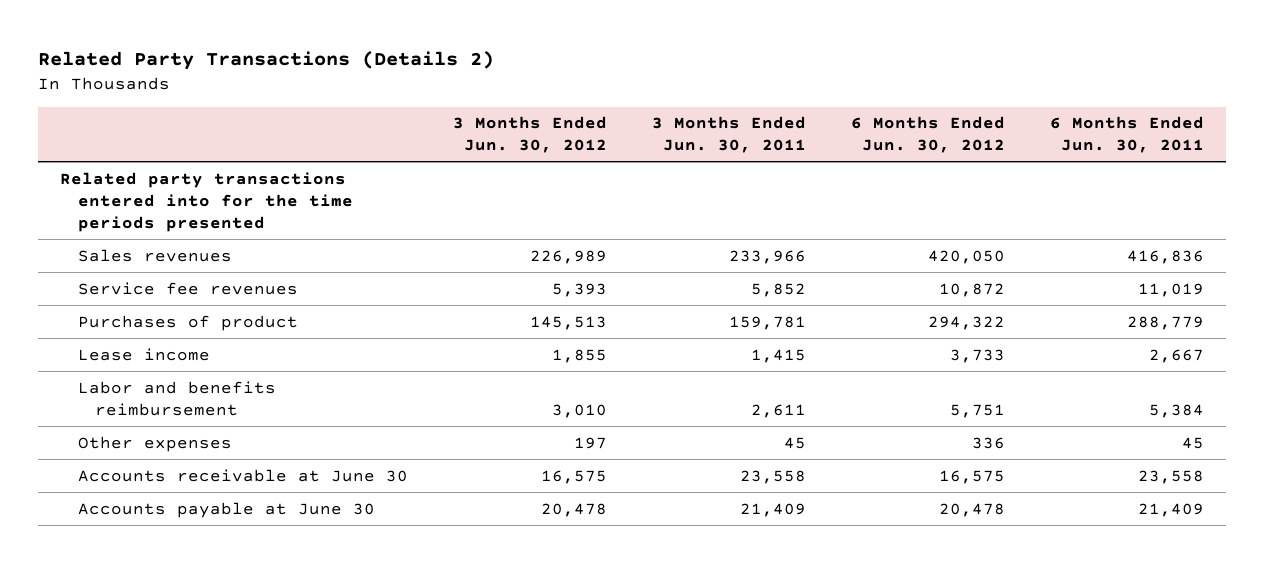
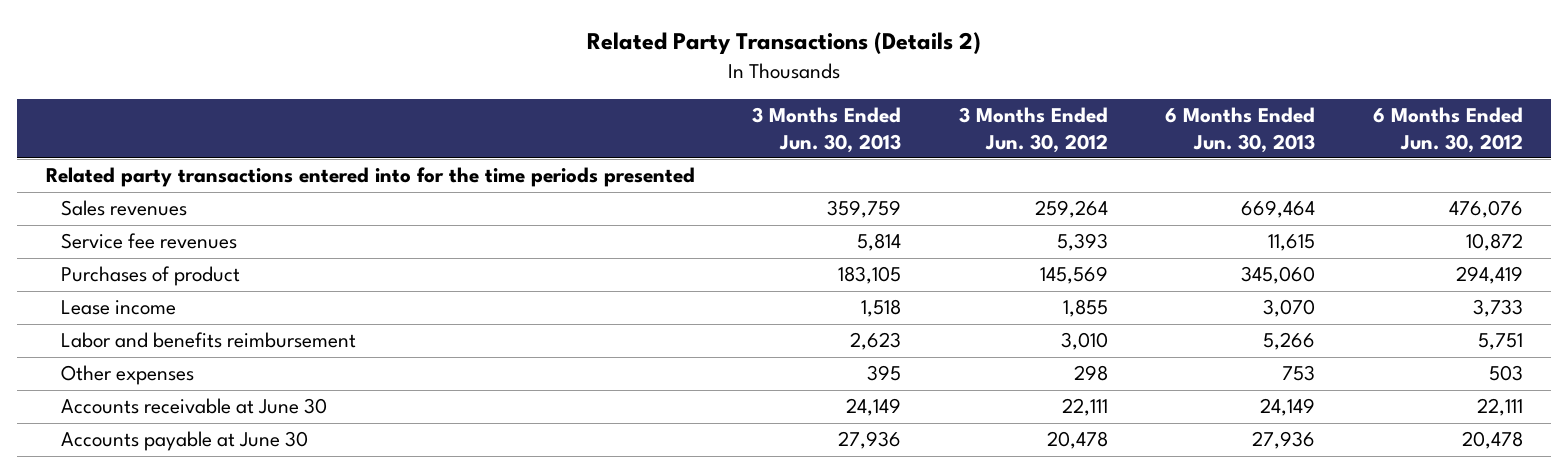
[651,116,806,154] 3 Months Ended Jun. 30, 2011 -> none
[1049,116,1204,154] 6 Months Ended Jun. 30, 2011 -> none
none -> [752,106,902,153] 3 Months Ended Jun. 30, 2013
none -> [1165,106,1316,153] 6 Months Ended Jun. 30, 2013
[529,249,607,264] 226,989 -> [1034,200,1108,219] 259,264
[927,249,1005,264] 420,050 -> [1448,200,1523,219] 476,076
[529,315,607,330] 145,513 -> [1039,266,1108,285] 145,569
[927,315,1005,330] 294,322 -> [1455,266,1523,285] 294,419
[573,436,607,449] 197 -> [1073,365,1108,382] 298
[971,436,1005,449] 336 -> [1488,365,1523,382] 503
[540,469,607,484] 16,575 -> [1061,398,1108,417] 22,111
[938,469,1005,484] 16,575 -> [1476,398,1523,417] 22,111

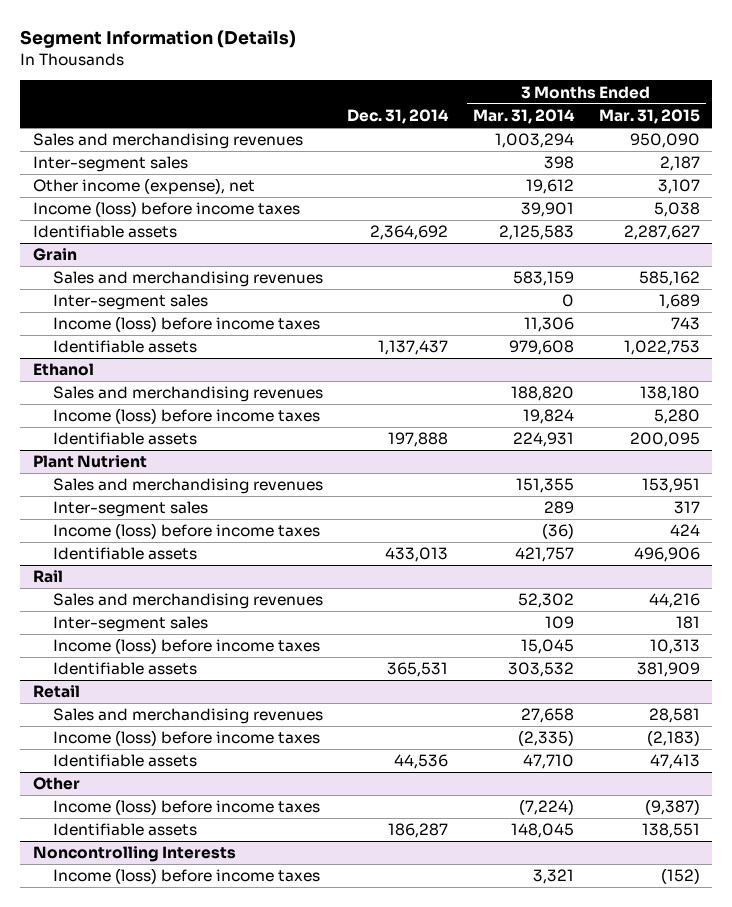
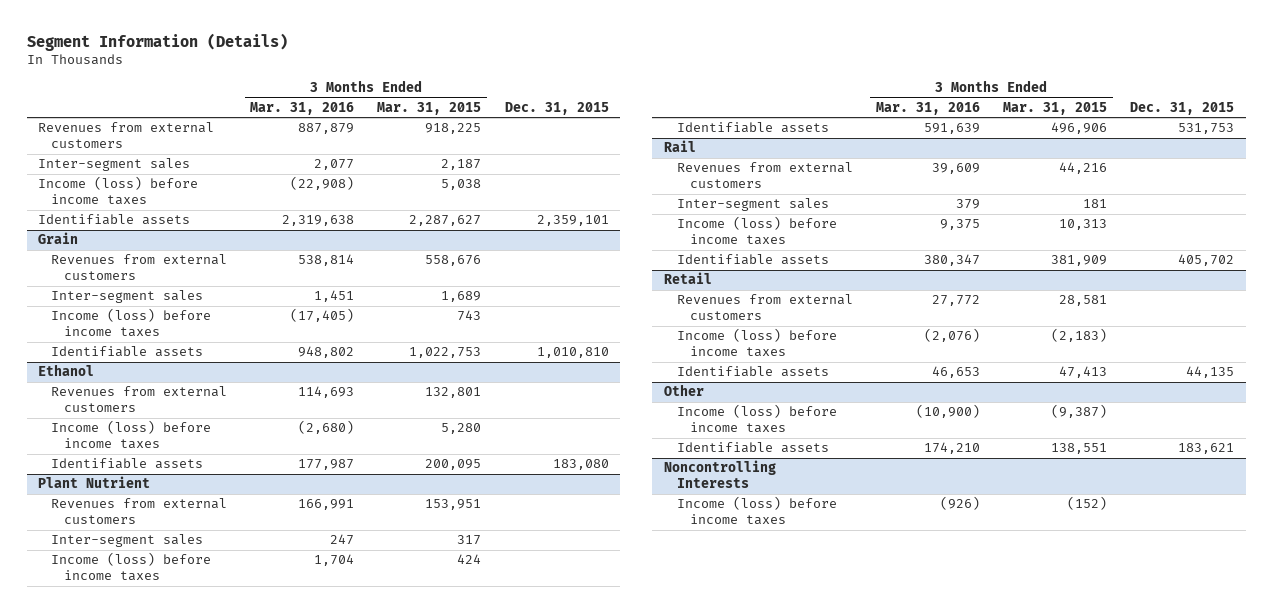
[347,108,450,124] Dec. 31, 2014 -> none
[472,108,575,124] Mar. 31, 2014 -> none
none -> [250,101,355,115] Mar. 31, 2016
none -> [504,101,609,115] Dec. 31, 2015
[32,133,303,150] Sales and merchandising revenues -> none
none -> [38,122,215,149] Revenues from external customers
[32,178,255,196] Other income (expense), net -> none
[52,271,323,288] Sales and merchandising revenues -> none
none -> [51,254,228,281] Revenues from external customers
[52,386,323,403] Sales and merchandising revenues -> none
none -> [51,386,228,413] Revenues from external customers
[52,478,323,495] Sales and merchandising revenues -> [51,498,228,525] Revenues from external customers
[52,593,323,610] Sales and merchandising revenues -> [676,162,853,189] Revenues from external customers
[52,708,323,725] Sales and merchandising revenues -> [676,294,853,321] Revenues from external customers

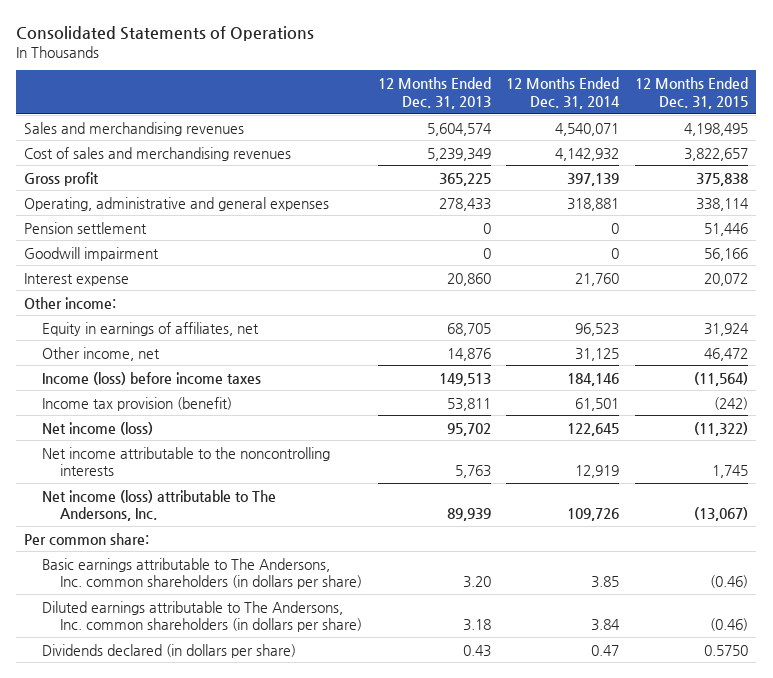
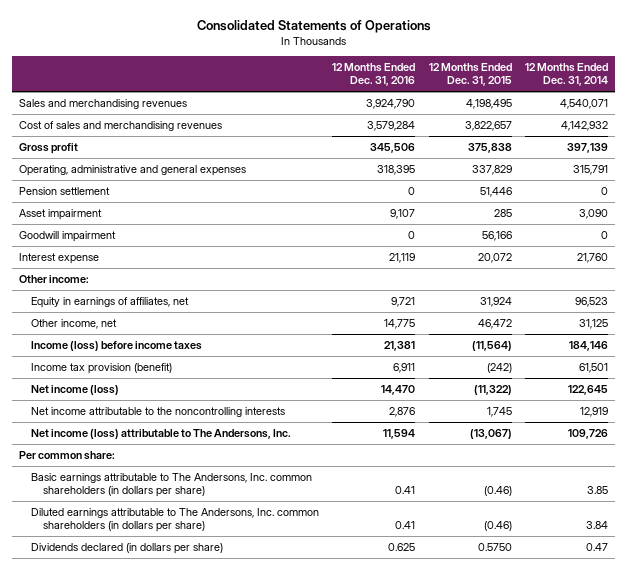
[377,77,491,109] 12 Months Ended Dec. 31, 2013 -> none
none -> [332,63,416,87] 12 Months Ended Dec. 31, 2016
[567,197,620,211] 318,881 -> [573,165,609,176] 315,791
[696,197,750,211] 338,114 -> [471,165,512,176] 337,829
none -> [18,209,102,221] Asset impairment

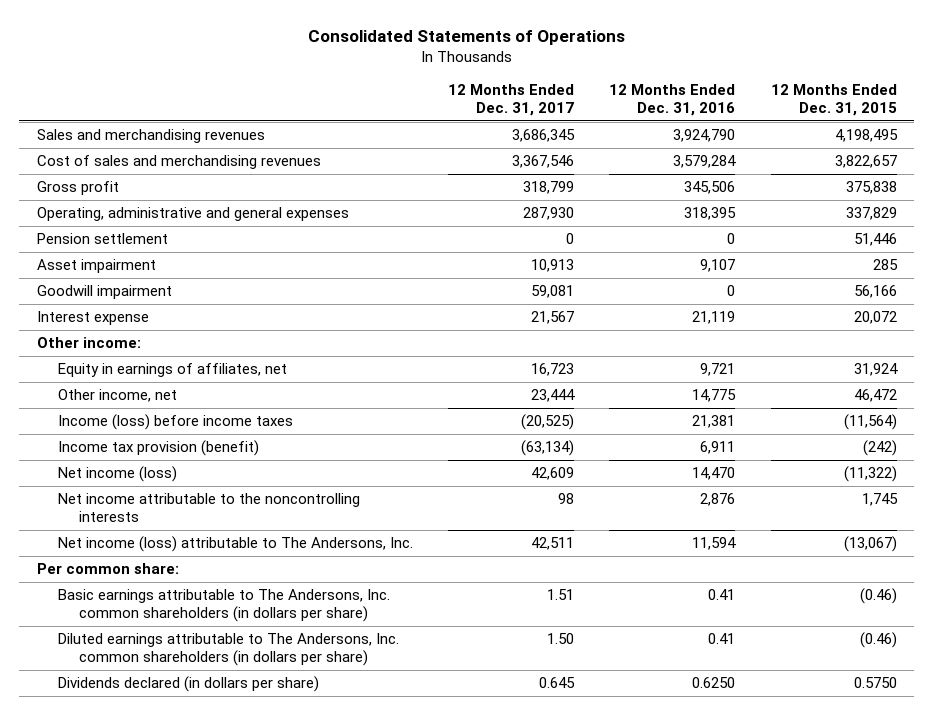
[525,63,609,87] 12 Months Ended Dec. 31, 2014 -> none
none -> [448,84,575,116] 12 Months Ended Dec. 31, 2017
[388,543,416,552] 0.625 -> [692,677,736,689] 0.6250

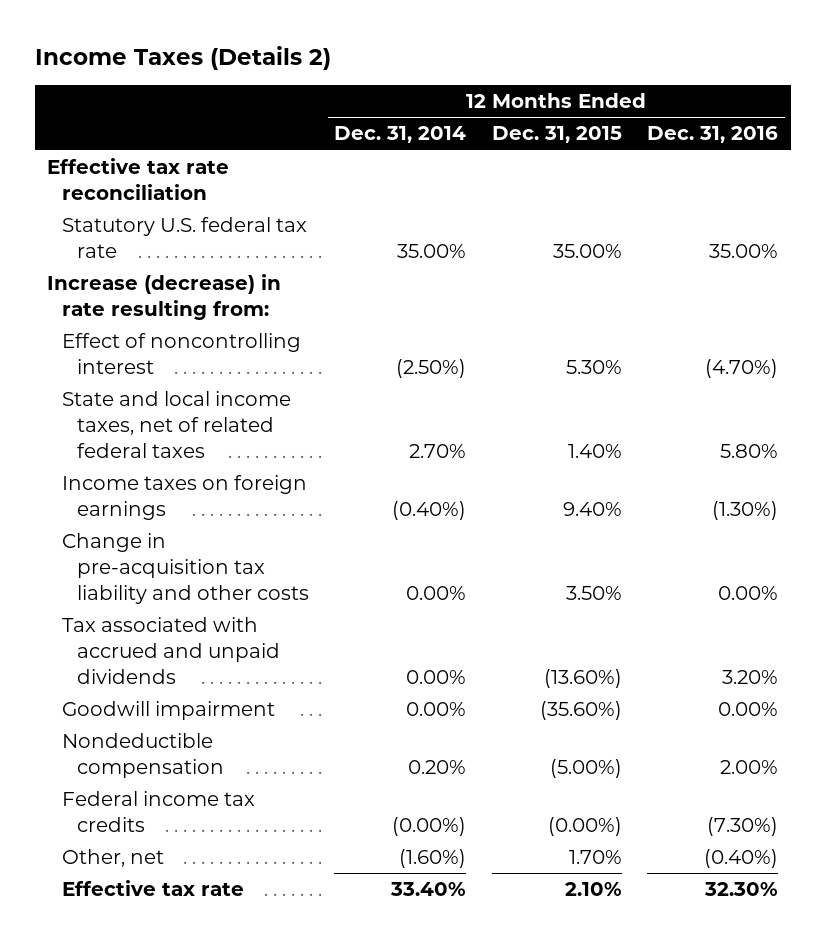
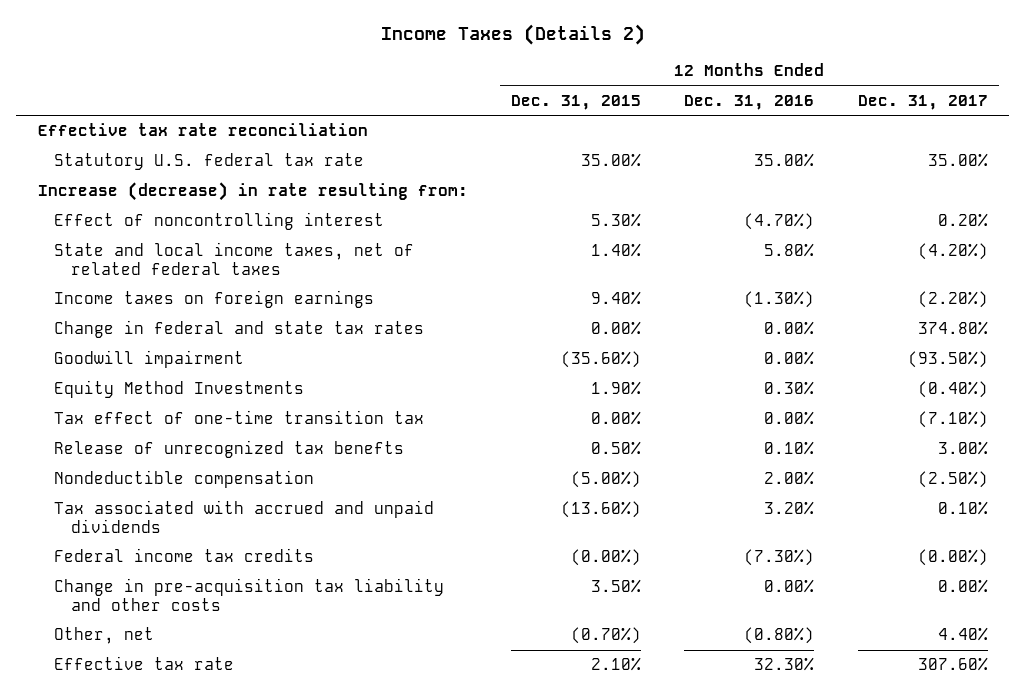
[334,126,467,144] Dec. 31, 2014 -> none
none -> [857,94,988,110] Dec. 31, 2017
none -> [54,320,425,339] Change in federal and state tax rates
none -> [54,380,305,399] Equity Method Investments
none -> [54,410,425,425] Tax effect of one-time transition tax
none -> [54,440,405,459] Release of unrecognized tax benefts
[62,617,280,684] Tax associated with accrued and unpaid dividends -> [54,500,435,533] Tax associated with accrued and unpaid dividends
[62,533,309,604] Change in pre-acquisition tax liability and other costs -> [54,578,445,611] Change in pre-acquisition tax liability and other costs
[568,850,622,865] 1.70% -> [571,627,642,645] (0.70%)
[704,849,779,869] (0.40%) -> [744,627,815,645] (0.80%)

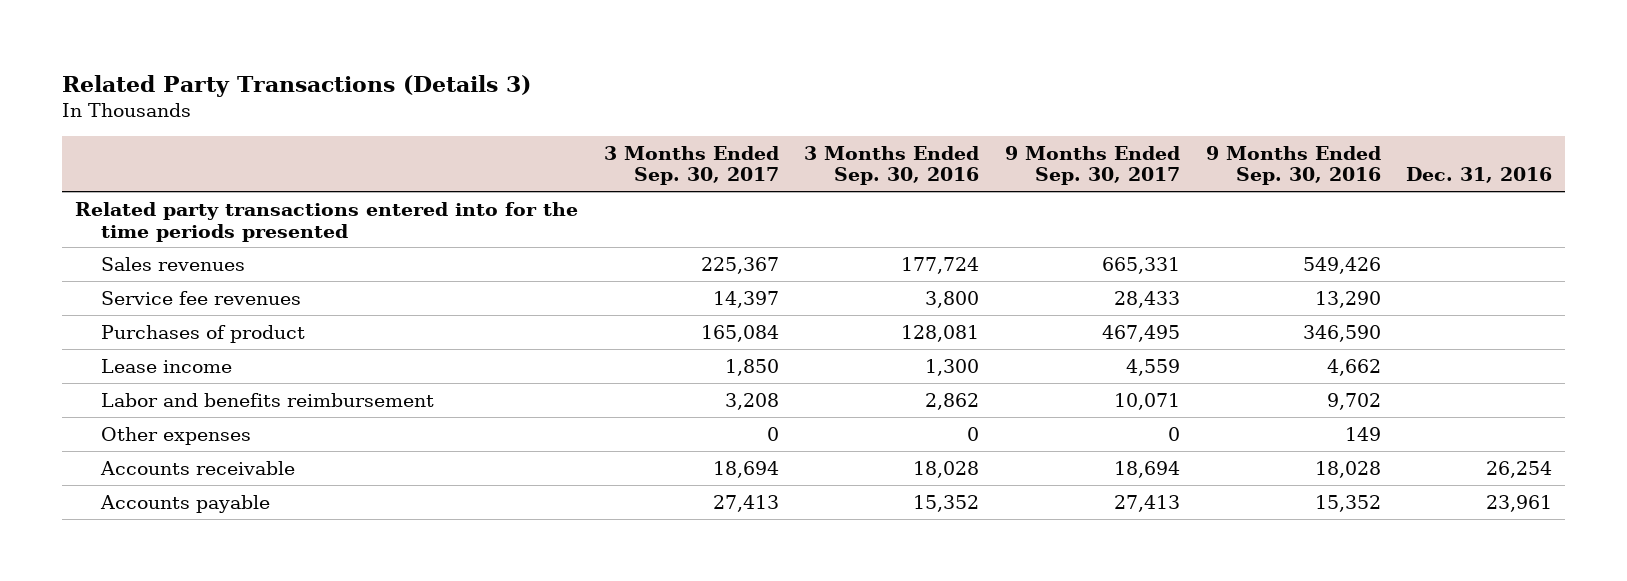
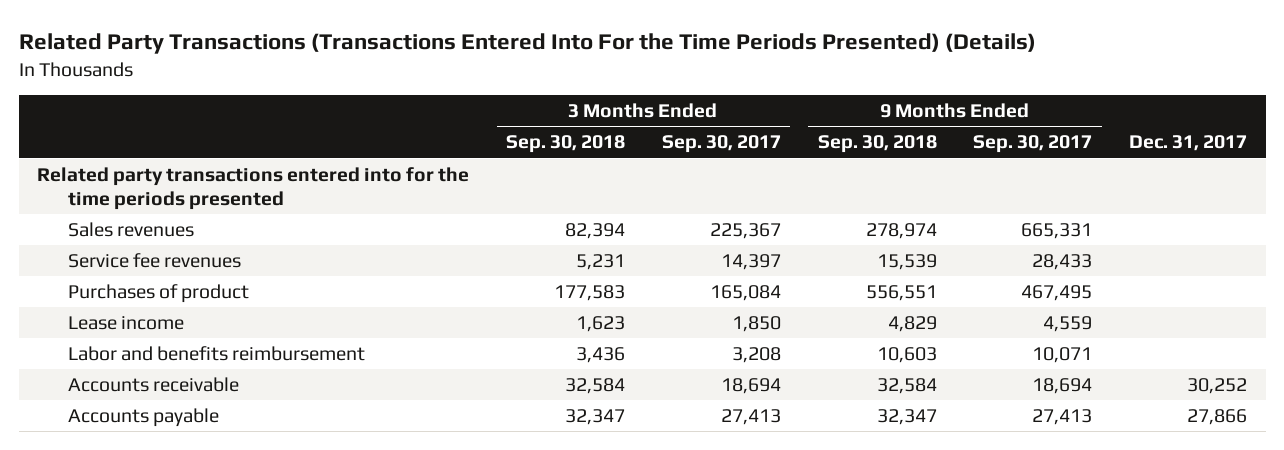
[62,74,532,97] Related Party Transactions (Details 3) -> [18,33,1036,55] Related Party Transactions (Transactions Entered Into For the Time Periods Presented) (Details)
[804,145,980,186] 3 Months Ended Sep. 30, 2016 -> none
[1205,145,1381,186] 9 Months Ended Sep. 30, 2016 -> none
[1406,167,1553,184] Dec. 31, 2016 -> none
none -> [505,135,625,154] Sep. 30, 2018
none -> [817,135,937,154] Sep. 30, 2018
none -> [1129,135,1248,152] Dec. 31, 2017
[101,426,252,445] Other expenses -> none

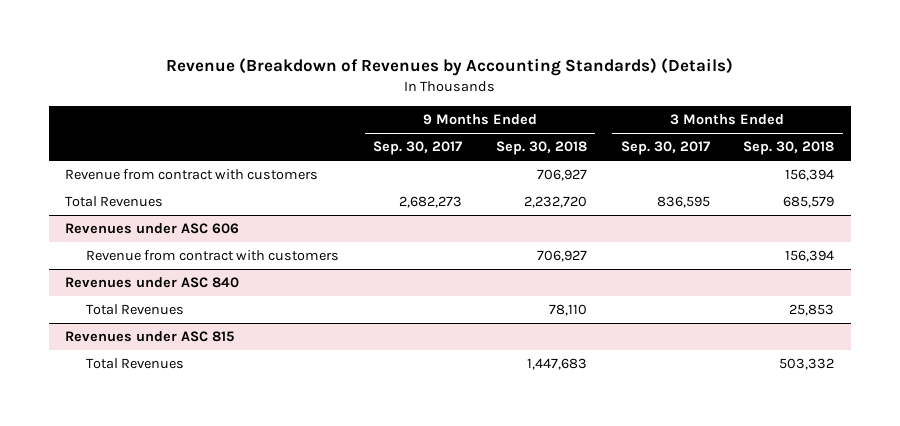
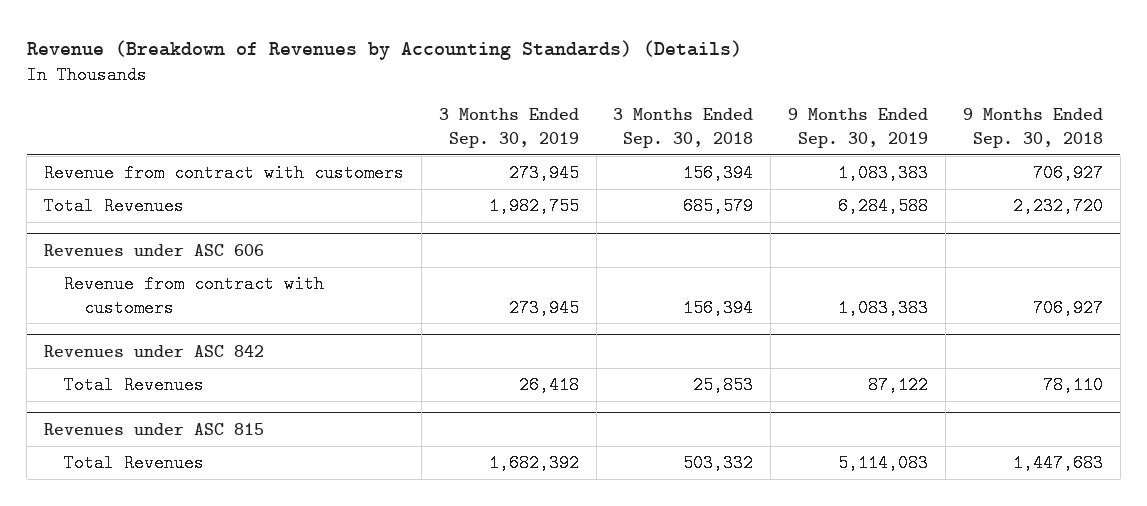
[373,141,463,156] Sep. 30, 2017 -> none
[620,141,710,156] Sep. 30, 2017 -> none
none -> [438,108,579,148] 3 Months Ended Sep. 30, 2019
none -> [788,108,929,148] 9 Months Ended Sep. 30, 2019
[65,277,240,289] Revenues under ASC 840 -> [44,344,265,357] Revenues under ASC 842

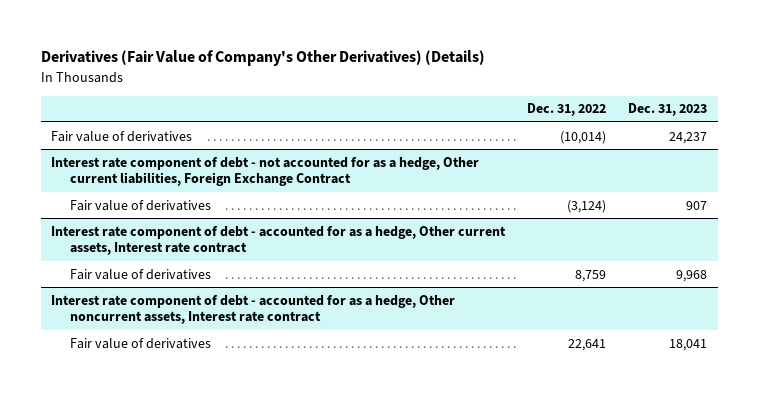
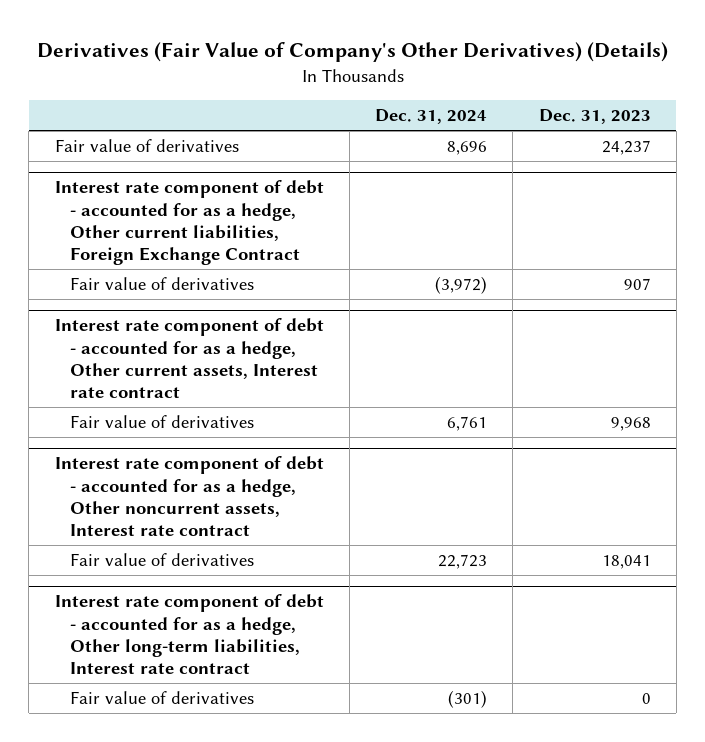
[527,103,607,117] Dec. 31, 2022 -> none
none -> [375,109,488,125] Dec. 31, 2024
[51,156,480,187] Interest rate component of debt - not accounted for as a hedge, Other current liabilities, Foreign Exchange Contract -> [54,180,324,266] Interest rate component of debt - accounted for as a hedge, Other current liabilities, Foreign Exchange Contract
none -> [54,594,324,675] Interest rate component of debt - accounted for as a hedge, Other long-term liabilities, Interest rate contract
none -> [69,690,254,704] Fair value of derivatives

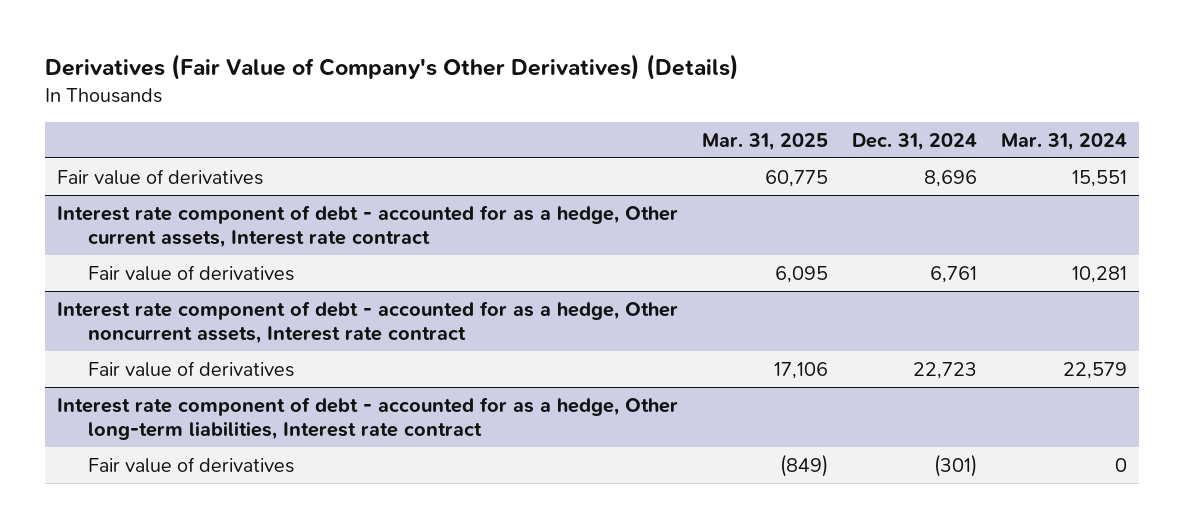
[538,109,651,125] Dec. 31, 2023 -> none
none -> [701,132,828,151] Mar. 31, 2025
none -> [1001,132,1128,151] Mar. 31, 2024
[54,180,324,266] Interest rate component of debt - accounted for as a hedge, Other current liabilities, Foreign Exchange Contract -> none
[69,276,254,290] Fair value of derivatives -> none

